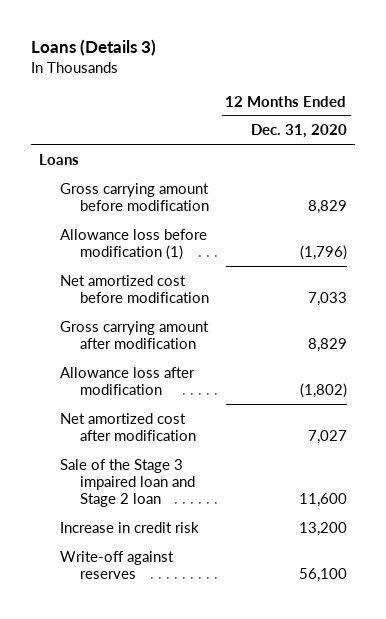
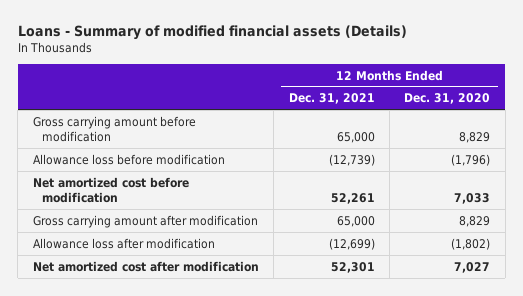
[30,39,156,57] Loans (Details 3) -> [17,25,407,41] Loans - Summary of modified financial assets (Details)
none -> [288,93,375,105] Dec. 31, 2021
[39,153,80,165] Loans -> none
[59,228,207,260] Allowance loss before modification (1) -> [32,153,225,165] Allowance loss before modification
[59,458,196,508] Sale of the Stage 3 impaired loan and Stage 2 loan -> none
[59,521,199,533] Increase in credit risk -> none
[59,550,174,579] Write-off against reserves -> none

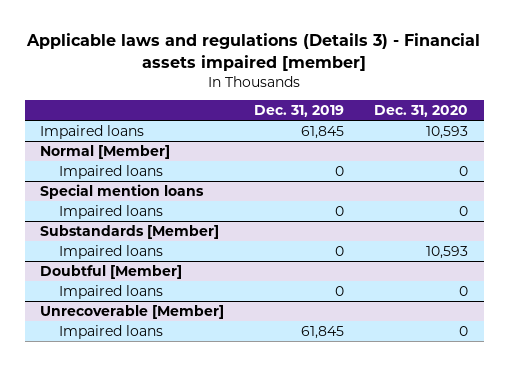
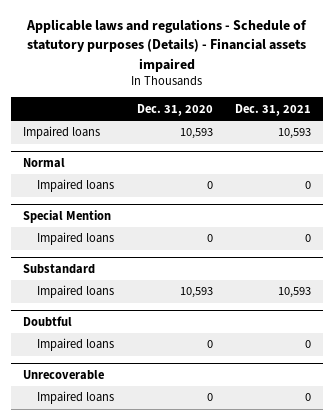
[26,33,481,71] Applicable laws and regulations (Details 3) - Financial assets impaired [member] -> [26,19,308,72] Applicable laws and regulations - Schedule of statutory purposes (Details) - Financial assets impaired
[254,105,345,118] Dec. 31, 2019 -> none
none -> [235,103,312,116] Dec. 31, 2021
[40,144,171,159] Normal [Member] -> [22,158,65,169] Normal
[40,183,205,199] Special mention loans -> [22,210,111,224] Special Mention
[40,224,220,239] Substandards [Member] -> [22,264,95,275] Substandard
[40,264,183,279] Doubtful [Member] -> [22,316,72,328] Doubtful
[40,304,225,319] Unrecoverable [Member] -> [22,370,104,381] Unrecoverable

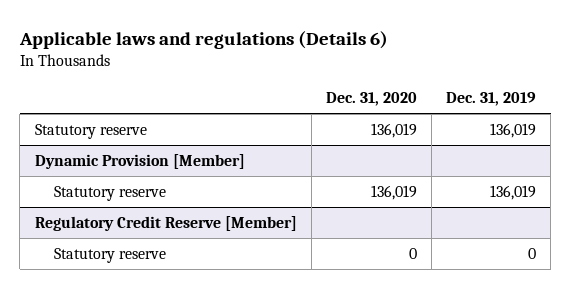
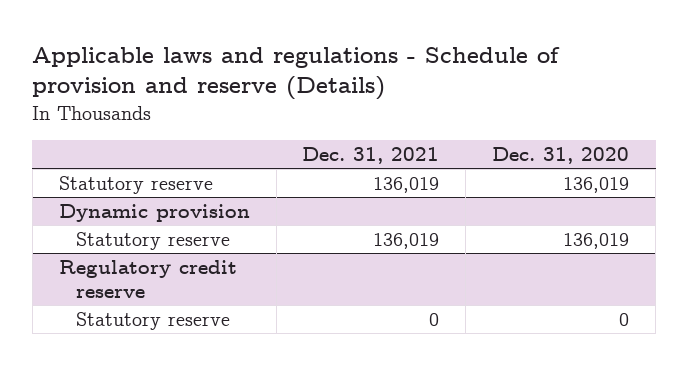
[18,30,388,49] Applicable laws and regulations (Details 6) -> [32,46,561,101] Applicable laws and regulations - Schedule of provision and reserve (Details)
[445,92,536,107] Dec. 31, 2019 -> none
none -> [302,146,440,164] Dec. 31, 2021
[34,153,245,169] Dynamic Provision [Member] -> [58,204,250,223] Dynamic provision
[34,215,297,231] Regulatory Credit Reserve [Member] -> [58,260,237,298] Regulatory credit reserve

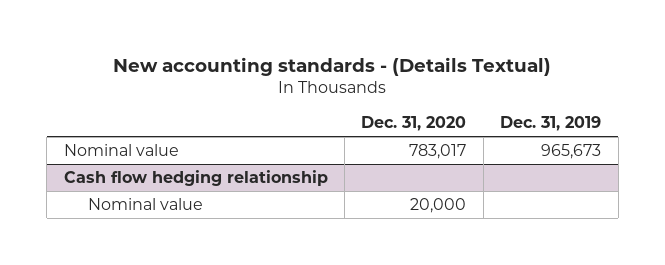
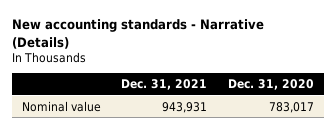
[113,56,552,76] New accounting standards - (Details Textual) -> [11,19,264,49] New accounting standards - Narrative (Details)
[500,116,602,132] Dec. 31, 2019 -> none
none -> [121,79,208,91] Dec. 31, 2021
[63,170,328,187] Cash flow hedging relationship -> none
[88,198,204,211] Nominal value -> none

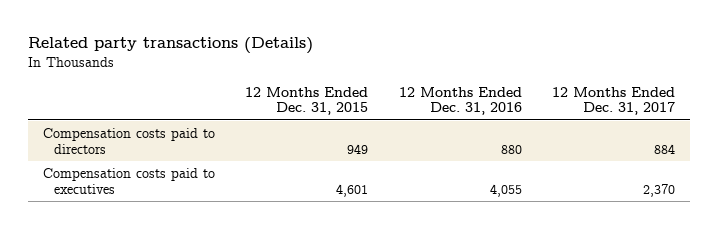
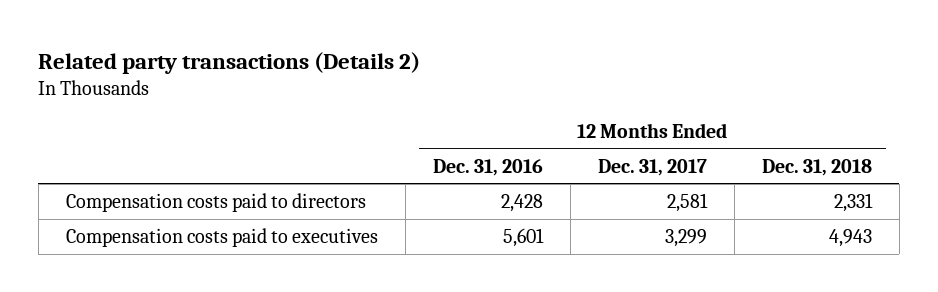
[27,37,313,55] Related party transactions (Details) -> [38,51,421,74] Related party transactions (Details 2)
[245,86,369,116] 12 Months Ended Dec. 31, 2015 -> none
none -> [761,158,872,176] Dec. 31, 2018
[500,144,522,154] 880 -> [500,193,543,212] 2,428
[654,143,676,154] 884 -> [666,192,708,212] 2,581
[489,183,522,197] 4,055 -> [502,227,544,247] 5,601
[643,183,676,197] 2,370 -> [664,228,707,247] 3,299

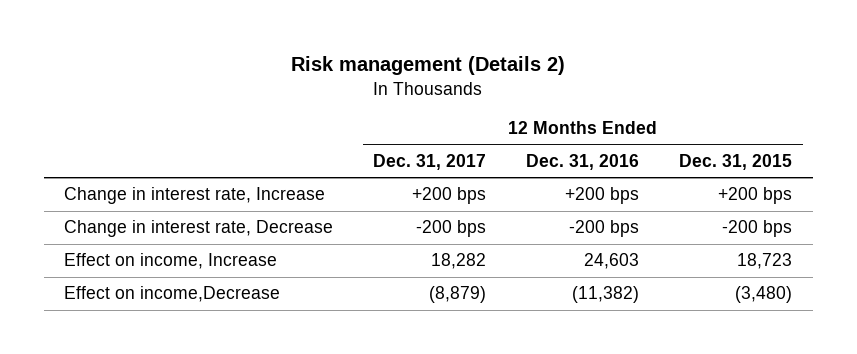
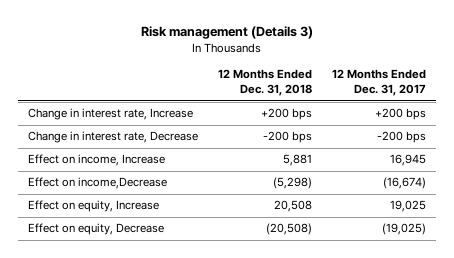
[291,56,566,76] Risk management (Details 2) -> [141,26,314,40] Risk management (Details 3)
[526,153,640,170] Dec. 31, 2016 -> none
[679,153,793,170] Dec. 31, 2015 -> none
none -> [218,69,313,97] 12 Months Ended Dec. 31, 2018
[431,253,487,270] 18,282 -> [389,154,426,167] 16,945
[429,286,487,304] (8,879) -> [382,177,426,190] (16,674)
none -> [28,200,160,213] Effect on equity, Increase
none -> [28,223,165,236] Effect on equity, Decrease

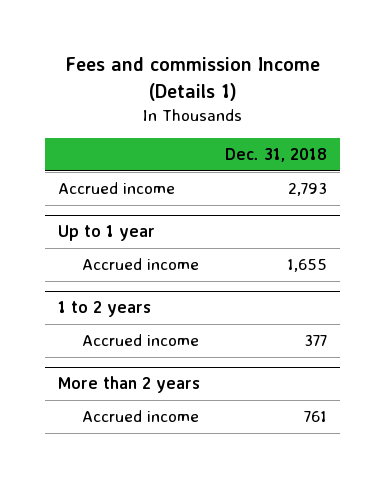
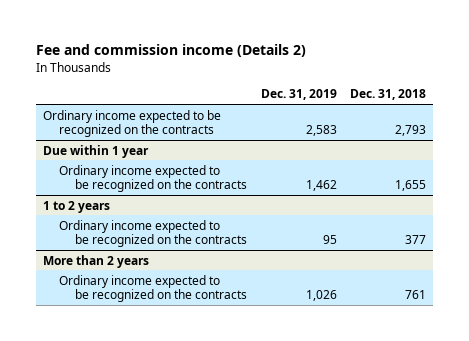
[64,57,320,101] Fees and commission Income (Details 1) -> [36,44,307,58] Fee and commission income (Details 2)
none -> [260,89,337,101] Dec. 31, 2019
[57,182,175,195] Accrued income -> [43,109,222,138] Ordinary income expected to be recognized on the contracts
[57,225,155,242] Up to 1 year -> [43,144,150,158] Due within 1 year
[81,258,199,271] Accrued income -> [58,164,247,193] Ordinary income expected to be recognized on the contracts
[81,334,199,347] Accrued income -> [58,219,247,248] Ordinary income expected to be recognized on the contracts
[81,410,199,423] Accrued income -> [58,274,247,303] Ordinary income expected to be recognized on the contracts

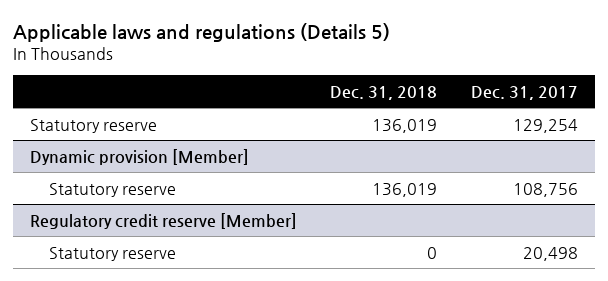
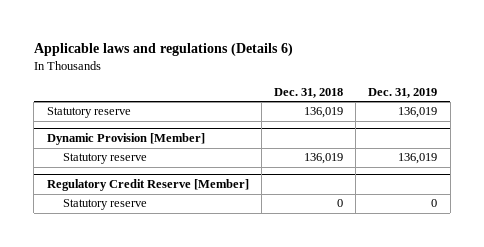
[12,22,390,42] Applicable laws and regulations (Details 5) -> [33,43,293,57] Applicable laws and regulations (Details 6)
[470,85,578,100] Dec. 31, 2017 -> none
none -> [368,87,438,98] Dec. 31, 2019
[29,148,249,165] Dynamic provision [Member] -> [46,133,205,146] Dynamic Provision [Member]
[29,212,297,229] Regulatory credit reserve [Member] -> [46,179,249,192] Regulatory Credit Reserve [Member]

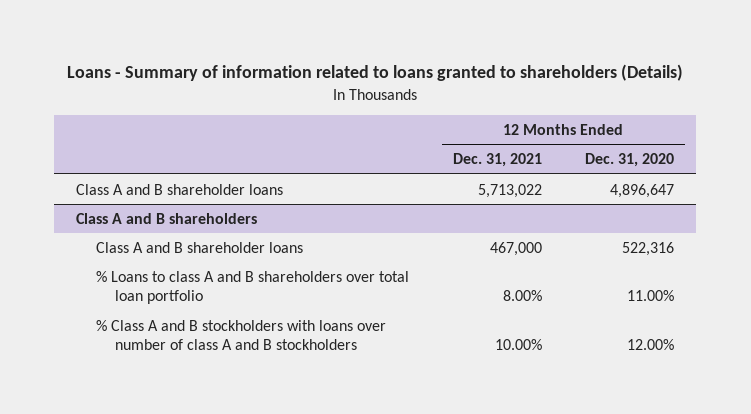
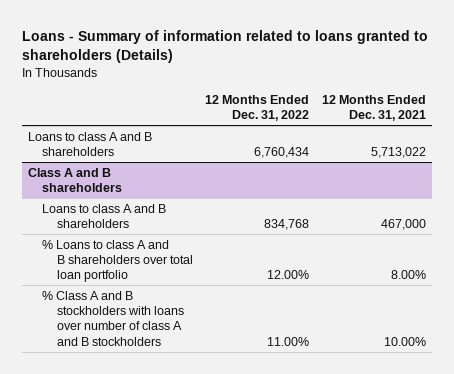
[585,153,675,168] Dec. 31, 2020 -> none
none -> [205,94,310,122] 12 Months Ended Dec. 31, 2022
[76,183,284,195] Class A and B shareholder loans -> [28,131,153,156] Loans to class A and B shareholders
[95,241,303,253] Class A and B shareholder loans -> [42,203,167,228] Loans to class A and B shareholders

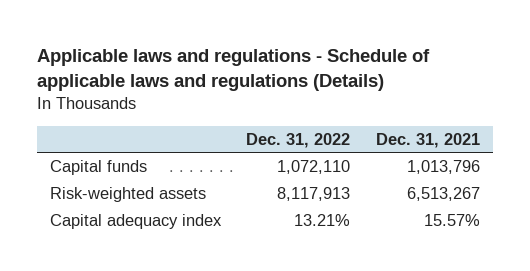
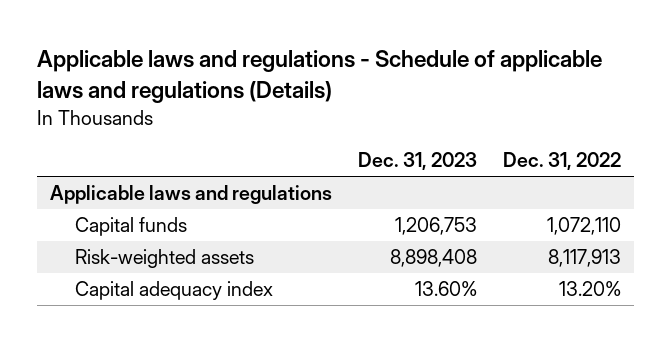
[375,132,480,148] Dec. 31, 2021 -> none
none -> [357,152,477,171] Dec. 31, 2023
none -> [49,185,332,205] Applicable laws and regulations
[294,213,351,226] 13.21% -> [559,281,622,297] 13.20%

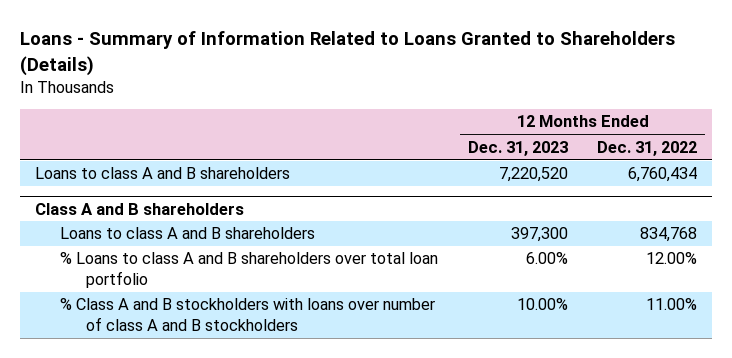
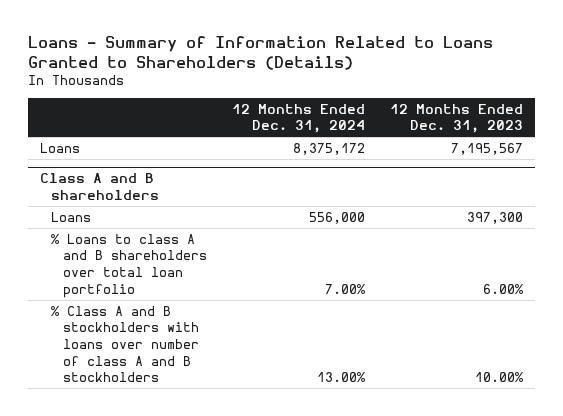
[597,140,698,156] Dec. 31, 2022 -> none
none -> [231,103,365,134] 12 Months Ended Dec. 31, 2024
[34,167,290,180] Loans to class A and B shareholders -> none
none -> [40,142,81,153] Loans
[60,227,316,240] Loans to class A and B shareholders -> [51,211,92,222] Loans

